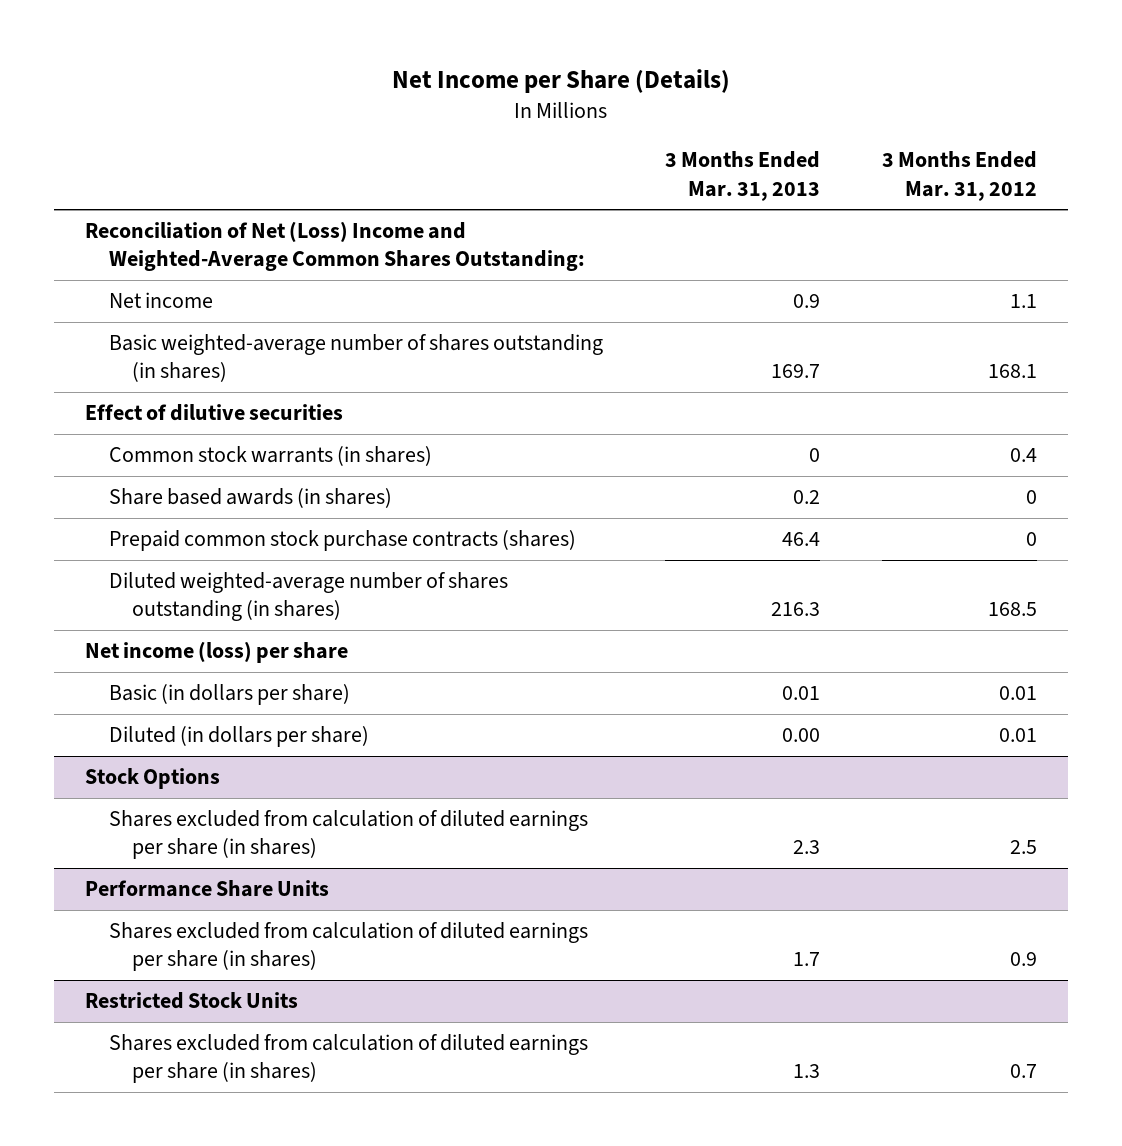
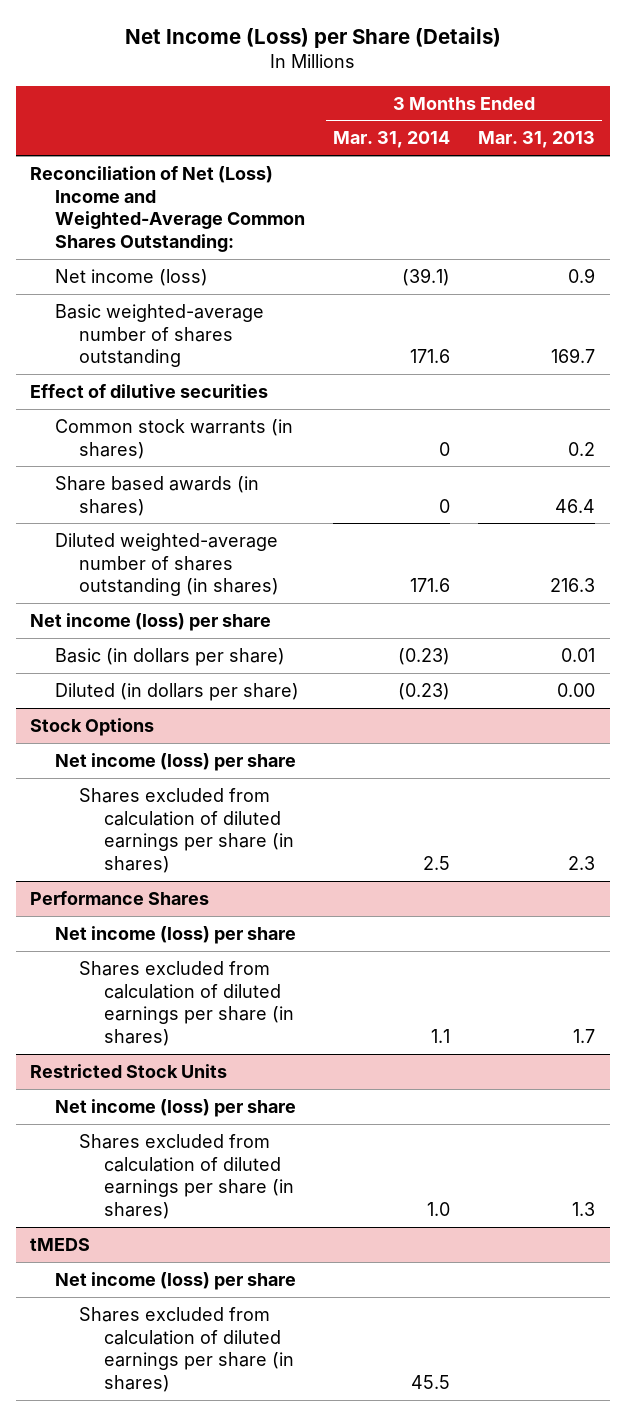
[391,69,730,94] Net Income per Share (Details) -> [124,27,501,49] Net Income (Loss) per Share (Details)
[881,151,1037,201] 3 Months Ended Mar. 31, 2012 -> none
none -> [333,131,451,149] Mar. 31, 2014
[108,291,213,308] Net income -> [54,268,208,286] Net income (loss)
[108,333,603,383] Basic weighted-average number of shares outstanding (in shares) -> [54,303,264,368] Basic weighted-average number of shares outstanding
[108,529,576,551] Prepaid common stock purchase contracts (shares) -> none
[808,447,820,462] 0 -> [568,441,596,456] 0.2
[792,489,820,504] 0.2 -> [555,498,596,513] 46.4
none -> [54,752,296,771] Net income (loss) per share
[85,879,330,897] Performance Share Units -> none
none -> [30,890,210,905] Performance Shares
none -> [54,925,296,944] Net income (loss) per share
none -> [54,1098,296,1117] Net income (loss) per share
none -> [30,1237,91,1251] tMEDS
none -> [54,1271,296,1290] Net income (loss) per share
none -> [79,1306,294,1392] Shares excluded from calculation of diluted earnings per share (in shares)

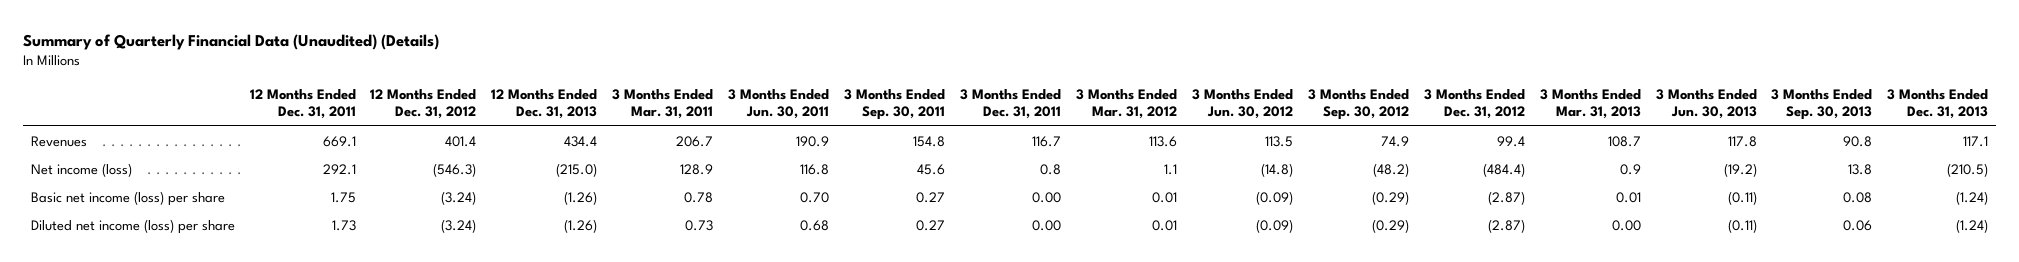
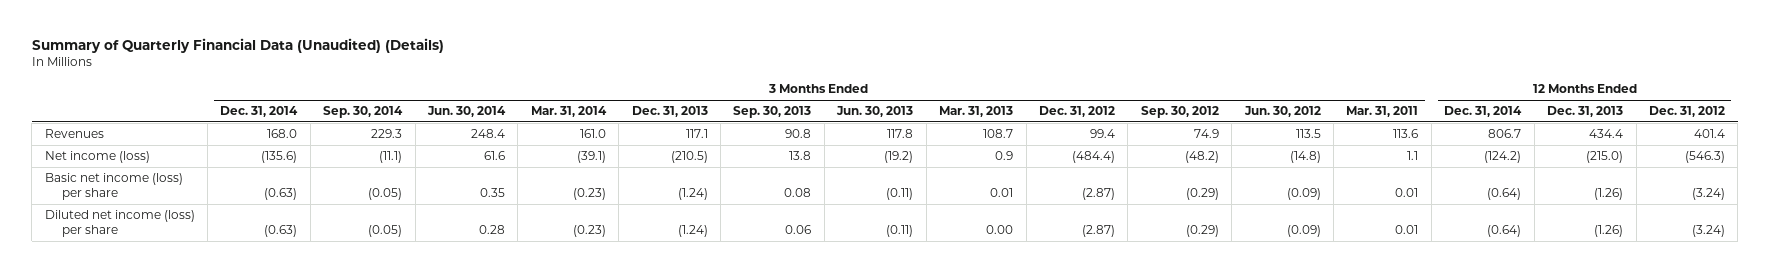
[249,88,356,120] 12 Months Ended Dec. 31, 2011 -> none
[728,88,830,120] 3 Months Ended Jun. 30, 2011 -> none
[844,88,946,121] 3 Months Ended Sep. 30, 2011 -> none
[960,88,1062,120] 3 Months Ended Dec. 31, 2011 -> none
[1075,88,1177,120] 3 Months Ended Mar. 31, 2012 -> none
none -> [220,106,299,118] Dec. 31, 2014
none -> [323,106,404,119] Sep. 30, 2014
none -> [427,106,507,118] Jun. 30, 2014
none -> [530,106,607,118] Mar. 31, 2014
none -> [1444,106,1523,118] Dec. 31, 2014
[676,135,714,147] 206.7 -> [1393,129,1419,139] 113.6
[680,163,714,175] 128.9 -> [1407,151,1419,161] 1.1
[684,191,714,203] 0.78 -> [1395,188,1419,198] 0.01
[685,219,714,231] 0.73 -> [1395,225,1419,235] 0.01

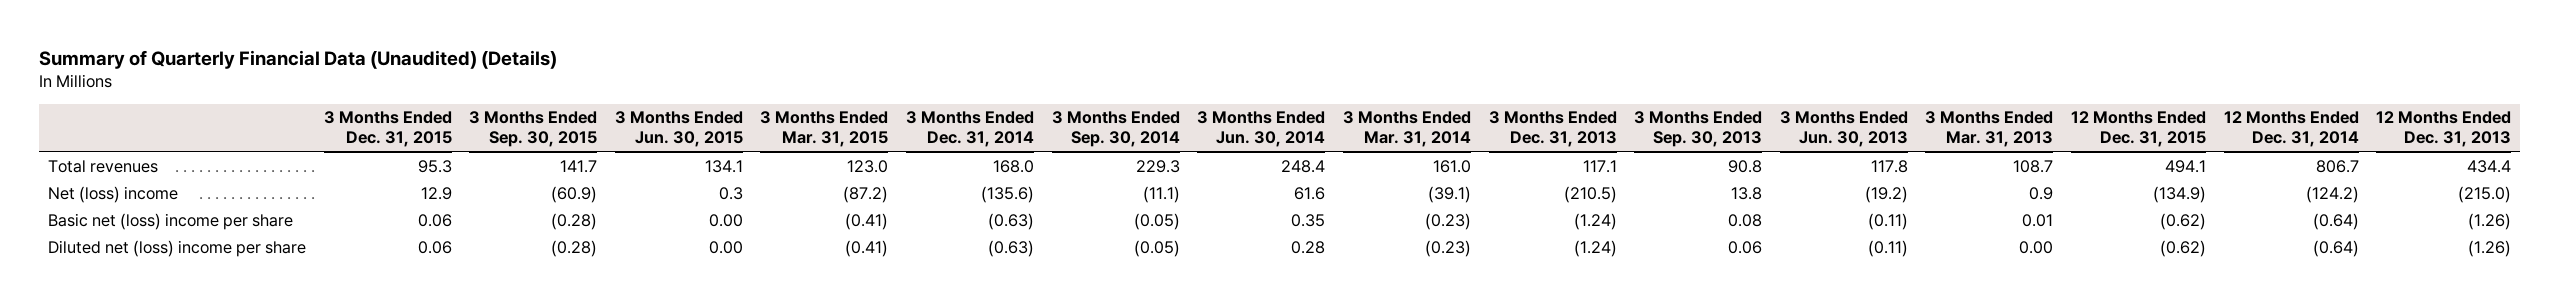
[1038,106,1115,118] Dec. 31, 2012 -> none
[1140,106,1219,119] Sep. 30, 2012 -> none
[1243,106,1321,118] Jun. 30, 2012 -> none
[1346,106,1419,118] Mar. 31, 2011 -> none
[1648,106,1725,118] Dec. 31, 2012 -> none
none -> [323,111,452,148] 3 Months Ended Dec. 31, 2015
none -> [469,111,598,148] 3 Months Ended Sep. 30, 2015
none -> [614,111,743,148] 3 Months Ended Jun. 30, 2015
none -> [760,111,889,148] 3 Months Ended Mar. 31, 2015
none -> [2070,111,2206,148] 12 Months Ended Dec. 31, 2015
[44,129,104,139] Revenues -> [48,159,159,173] Total revenues
[44,151,150,164] Net income (loss) -> [48,185,179,203] Net (loss) income
[44,173,183,201] Basic net income (loss) per share -> [48,212,294,230] Basic net (loss) income per share
[44,210,195,238] Diluted net income (loss) per share -> [48,239,307,257] Diluted net (loss) income per share

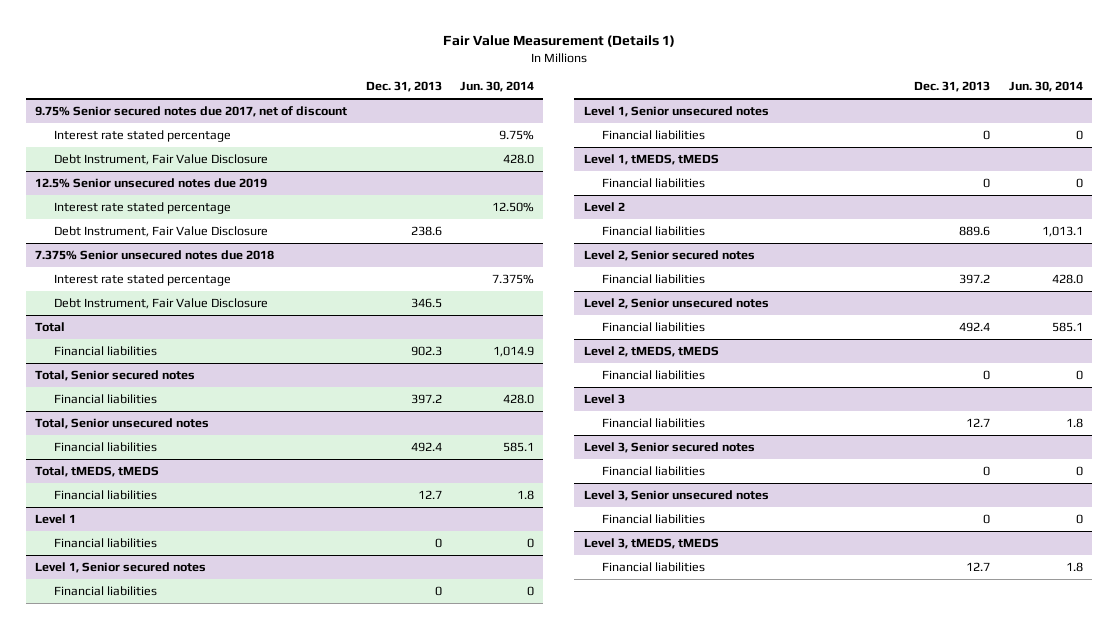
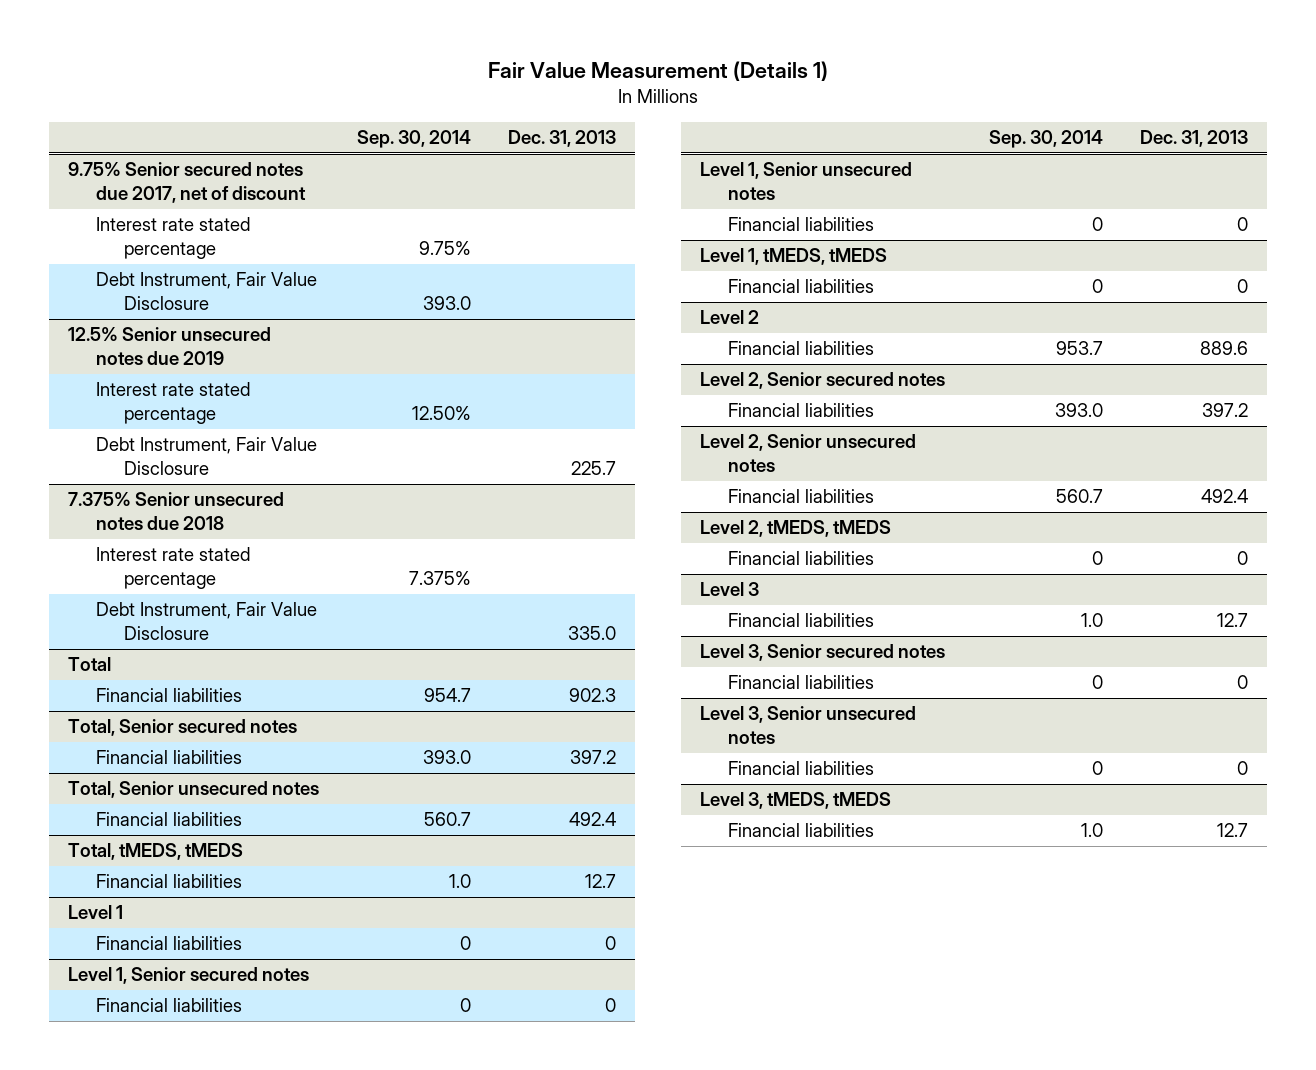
[460,81,535,93] Jun. 30, 2014 -> none
none -> [356,130,471,149] Sep. 30, 2014
[410,226,442,237] 238.6 -> [571,461,617,476] 225.7
[410,298,442,309] 346.5 -> [568,626,617,641] 335.0

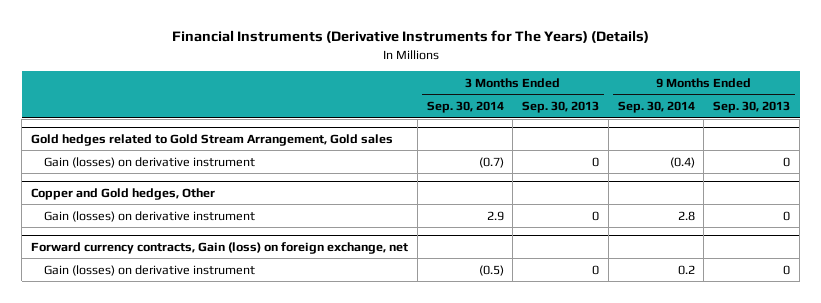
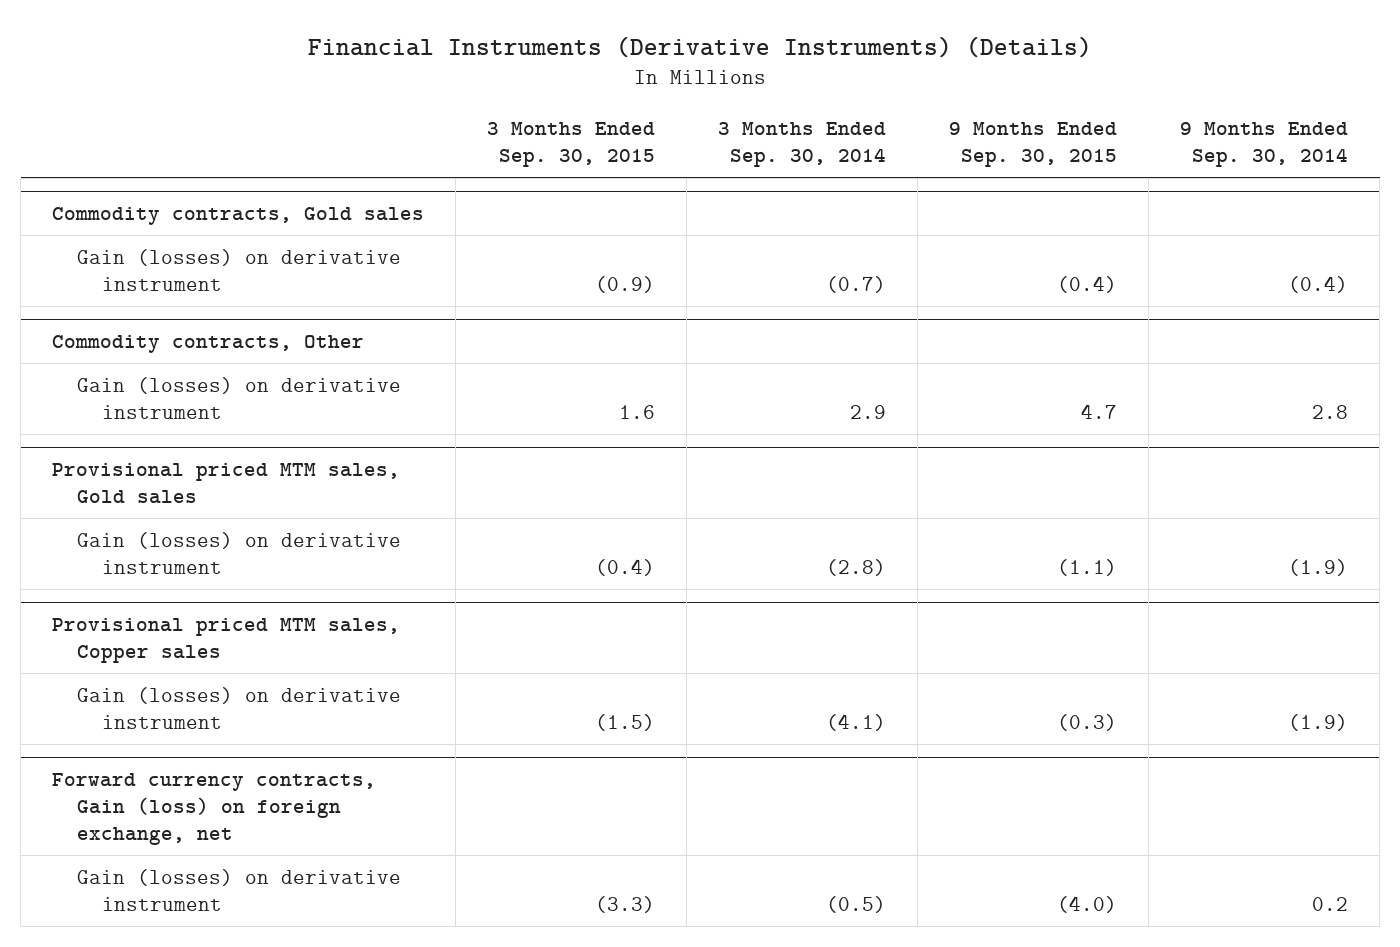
[171,30,649,44] Financial Instruments (Derivative Instruments for The Years) (Details) -> [308,35,1093,58] Financial Instruments (Derivative Instruments) (Details)
[522,101,600,114] Sep. 30, 2013 -> none
[713,101,791,114] Sep. 30, 2013 -> none
none -> [487,121,656,167] 3 Months Ended Sep. 30, 2015
none -> [949,121,1118,167] 9 Months Ended Sep. 30, 2015
[30,133,393,146] Gold hedges related to Gold Stream Arrangement, Gold sales -> none
none -> [52,207,425,226] Commodity contracts, Gold sales
[30,187,215,200] Copper and Gold hedges, Other -> none
none -> [52,335,365,354] Commodity contracts, Other
none -> [52,463,401,505] Provisional priced MTM sales, Gold sales
none -> [77,531,402,574] Gain (losses) on derivative instrument
none -> [52,618,401,664] Provisional priced MTM sales, Copper sales
none -> [77,686,402,729] Gain (losses) on derivative instrument

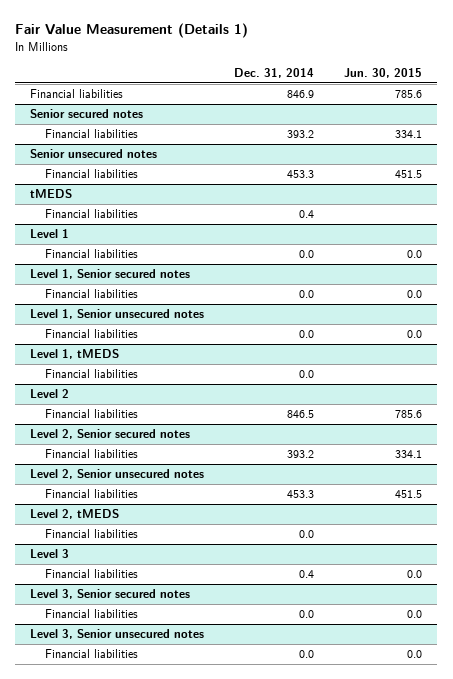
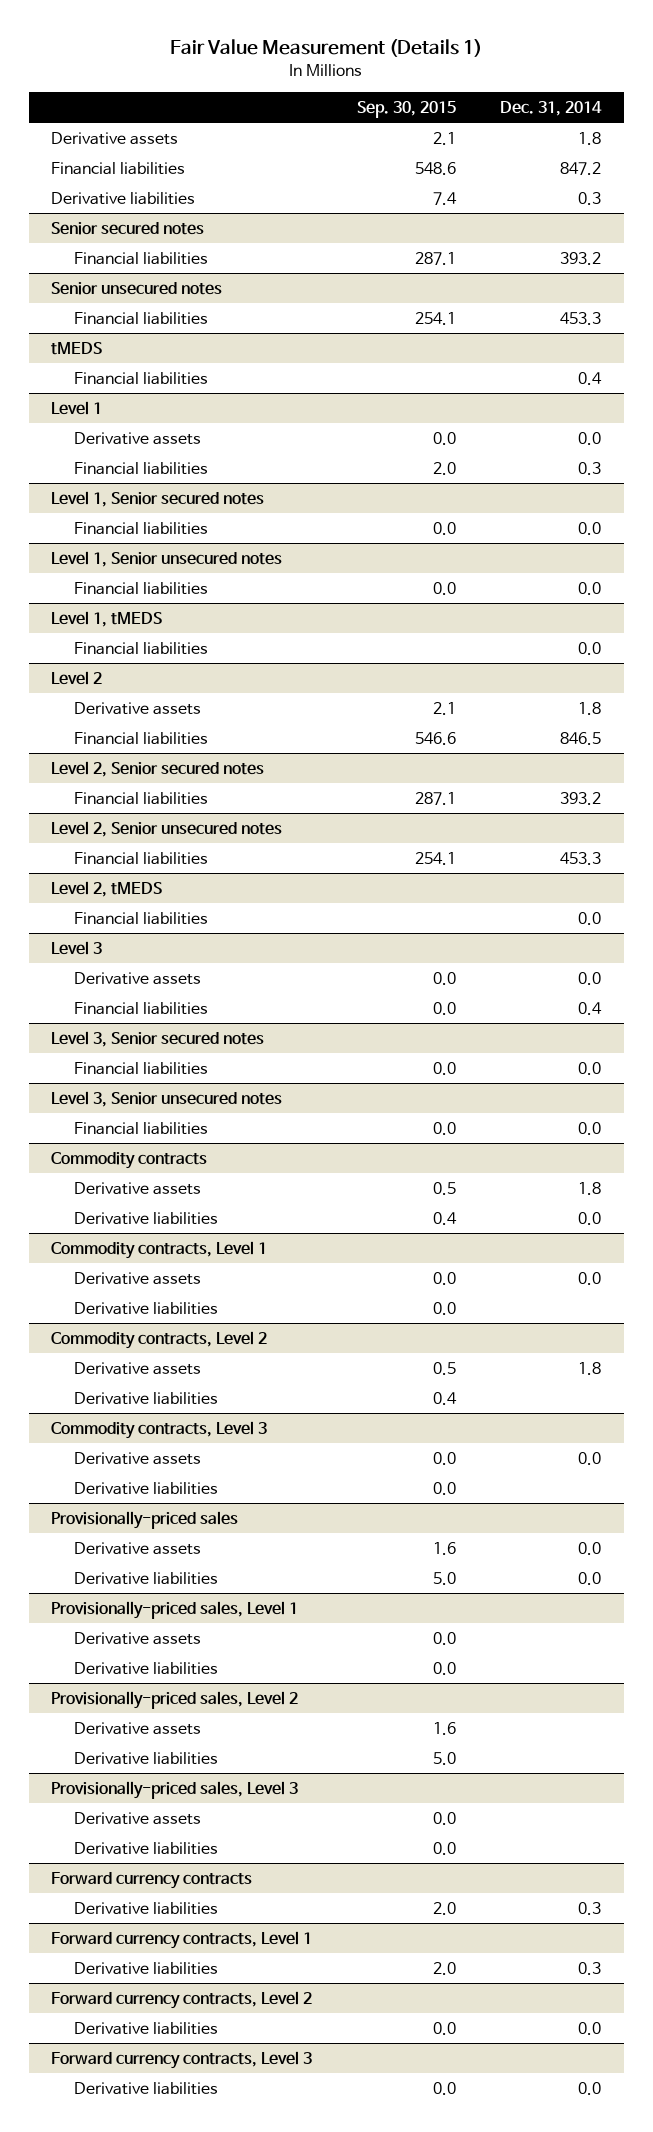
[344,68,423,79] Jun. 30, 2015 -> none
none -> [356,101,456,119] Sep. 30, 2015
none -> [51,131,179,145] Derivative assets
[287,90,315,99] 846.9 -> [560,161,602,175] 847.2
none -> [51,191,196,205] Derivative liabilities
none -> [73,431,201,445] Derivative assets
[299,250,315,259] 0.0 -> [578,461,602,475] 0.3
none -> [73,701,201,715] Derivative assets
none -> [73,971,201,985] Derivative assets
none -> [51,1151,208,1169] Commodity contracts
none -> [73,1181,201,1195] Derivative assets
none -> [73,1211,218,1225] Derivative liabilities
none -> [51,1240,268,1259] Commodity contracts, Level 1
none -> [73,1271,201,1285] Derivative assets
none -> [73,1301,218,1315] Derivative liabilities
none -> [51,1330,268,1349] Commodity contracts, Level 2
none -> [73,1361,201,1375] Derivative assets
none -> [73,1391,218,1405] Derivative liabilities
none -> [51,1420,268,1439] Commodity contracts, Level 3
none -> [73,1451,201,1465] Derivative assets
none -> [73,1481,218,1495] Derivative liabilities
none -> [51,1510,239,1529] Provisionally-priced sales
none -> [73,1541,201,1555] Derivative assets
none -> [73,1571,218,1585] Derivative liabilities
none -> [51,1600,299,1619] Provisionally-priced sales, Level 1
none -> [73,1631,201,1645] Derivative assets
none -> [73,1661,218,1675] Derivative liabilities
none -> [51,1690,299,1709] Provisionally-priced sales, Level 2
none -> [73,1721,201,1735] Derivative assets
none -> [73,1751,218,1765] Derivative liabilities
none -> [51,1780,299,1799] Provisionally-priced sales, Level 3
none -> [73,1811,201,1825] Derivative assets
none -> [73,1841,218,1855] Derivative liabilities
none -> [51,1871,253,1889] Forward currency contracts
none -> [73,1901,218,1915] Derivative liabilities
none -> [51,1930,313,1949] Forward currency contracts, Level 1
none -> [73,1961,218,1975] Derivative liabilities
none -> [51,1990,313,2009] Forward currency contracts, Level 2
none -> [73,2021,218,2035] Derivative liabilities
none -> [51,2050,313,2069] Forward currency contracts, Level 3
none -> [73,2081,218,2095] Derivative liabilities

